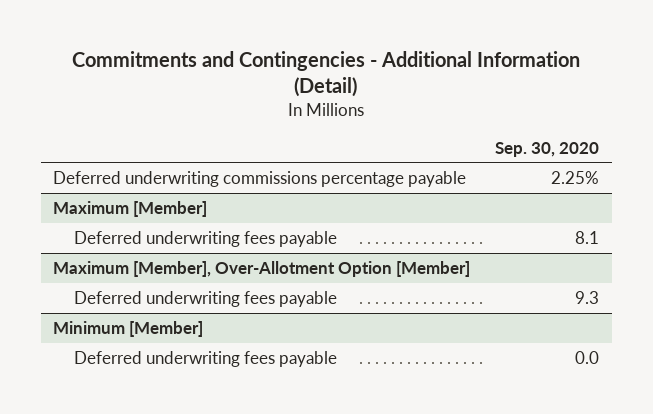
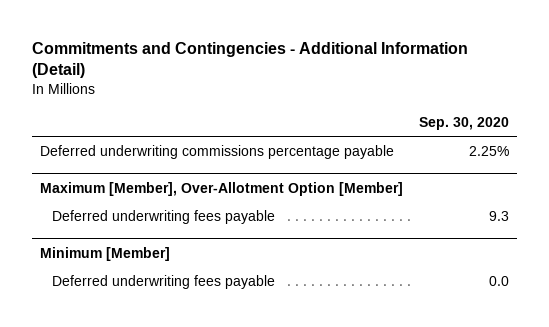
[53,200,208,217] Maximum [Member] -> none
[73,230,337,247] Deferred underwriting fees payable -> none

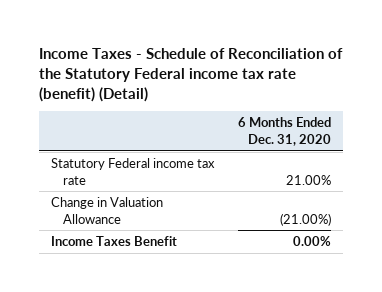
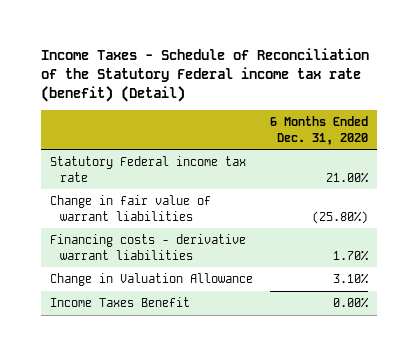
none -> [49,195,211,221] Change in fair value of warrant liabilities
none -> [49,234,246,260] Financing costs - derivative warrant liabilities
[280,212,332,226] (21.00%) -> [333,273,370,285] 3.10%

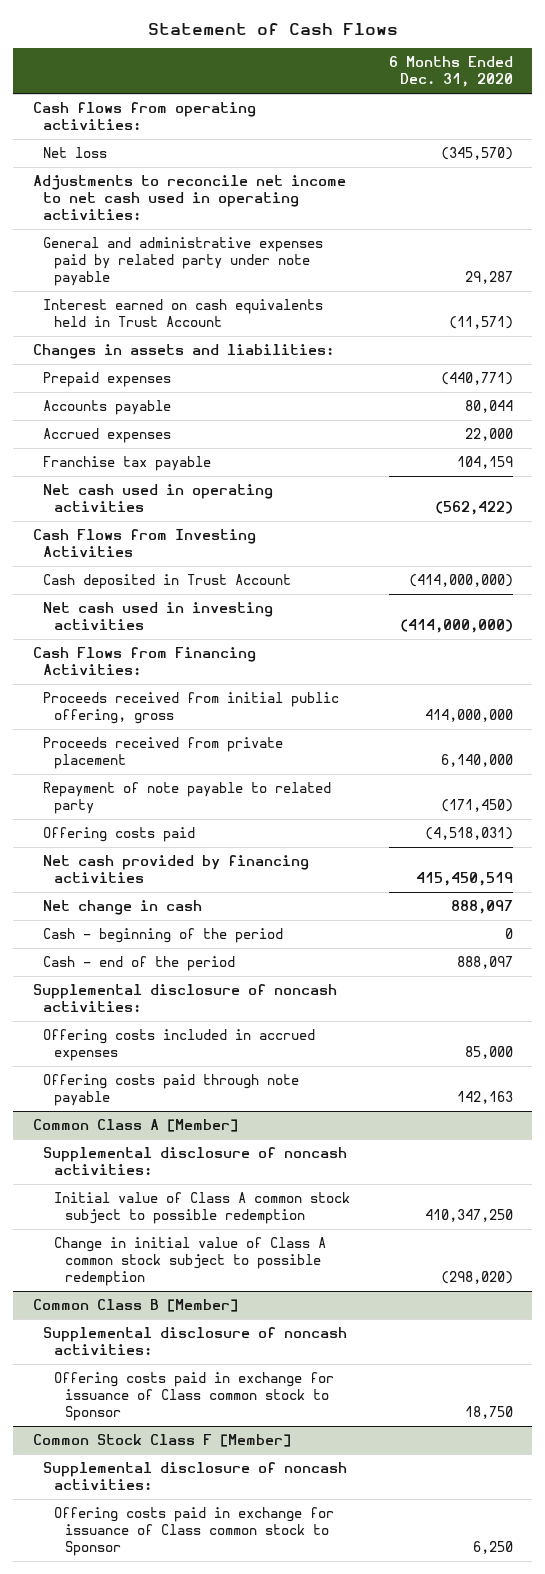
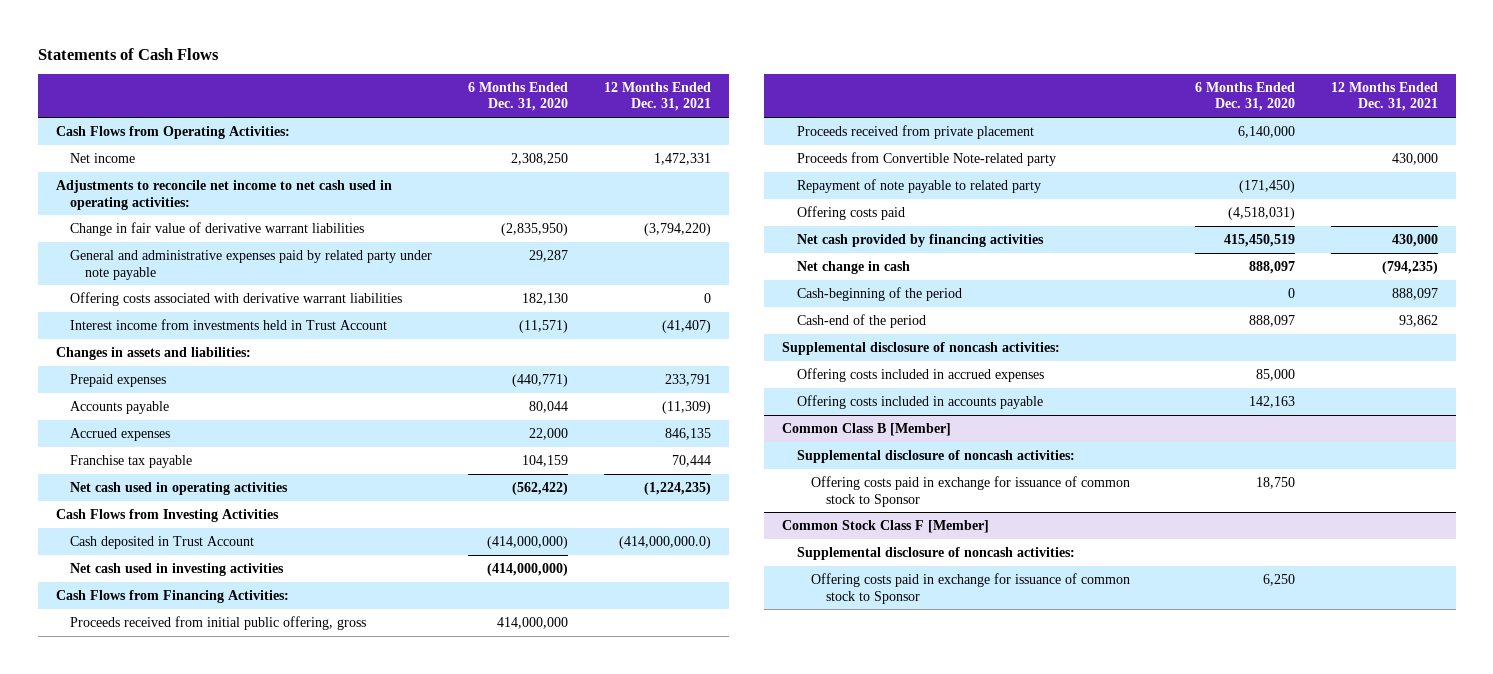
[147,22,398,35] Statement of Cash Flows -> [37,47,219,60] Statements of Cash Flows
none -> [603,81,711,112] 12 Months Ended Dec. 31, 2021
[32,102,256,131] Cash flows from operating activities: -> [55,125,290,139] Cash Flows from Operating Activities:
[43,147,108,159] Net loss -> [70,152,136,163] Net income
[440,147,513,161] (345,570) -> [511,152,569,165] 2,308,250
none -> [70,221,365,236] Change in fair value of derivative warrant liabilities
none -> [70,291,403,306] Offering costs associated with derivative warrant liabilities
[43,299,324,328] Interest earned on cash equivalents held in Trust Account -> [70,318,388,330] Interest income from investments held in Trust Account
none -> [796,151,1056,166] Proceeds from Convertible Note-related party
[43,928,284,944] Cash - beginning of the period -> [796,286,962,301] Cash-beginning of the period
[43,956,236,972] Cash - end of the period -> [796,313,926,328] Cash-end of the period
[32,1119,238,1133] Common Class A [Member] -> none
[43,1147,348,1176] Supplemental disclosure of noncash activities: -> none
[54,1192,351,1225] Initial value of Class A common stock subject to possible redemption -> none
[54,1237,327,1287] Change in initial value of Class A common stock subject to possible redemption -> none
[43,1074,300,1107] Offering costs paid through note payable -> [796,394,1043,409] Offering costs included in accounts payable
[54,1372,335,1422] Offering costs paid in exchange for issuance of Class common stock to Sponsor -> [811,475,1131,507] Offering costs paid in exchange for issuance of common stock to Sponsor
[54,1507,335,1557] Offering costs paid in exchange for issuance of Class common stock to Sponsor -> [811,572,1131,604] Offering costs paid in exchange for issuance of common stock to Sponsor

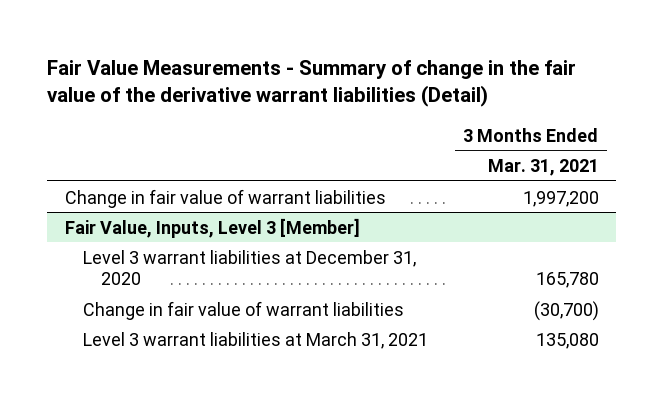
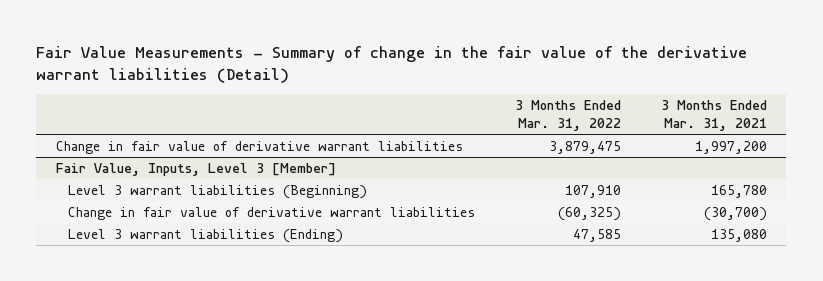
none -> [514,100,621,132] 3 Months Ended Mar. 31, 2022
[64,188,386,208] Change in fair value of warrant liabilities -> [56,140,464,154] Change in fair value of derivative warrant liabilities
[83,249,417,285] Level 3 warrant liabilities at December 31, 2020 -> [67,184,367,199] Level 3 warrant liabilities (Beginning)
[83,300,405,320] Change in fair value of warrant liabilities -> [67,206,475,220] Change in fair value of derivative warrant liabilities
[83,331,429,349] Level 3 warrant liabilities at March 31, 2021 -> [67,228,343,243] Level 3 warrant liabilities (Ending)

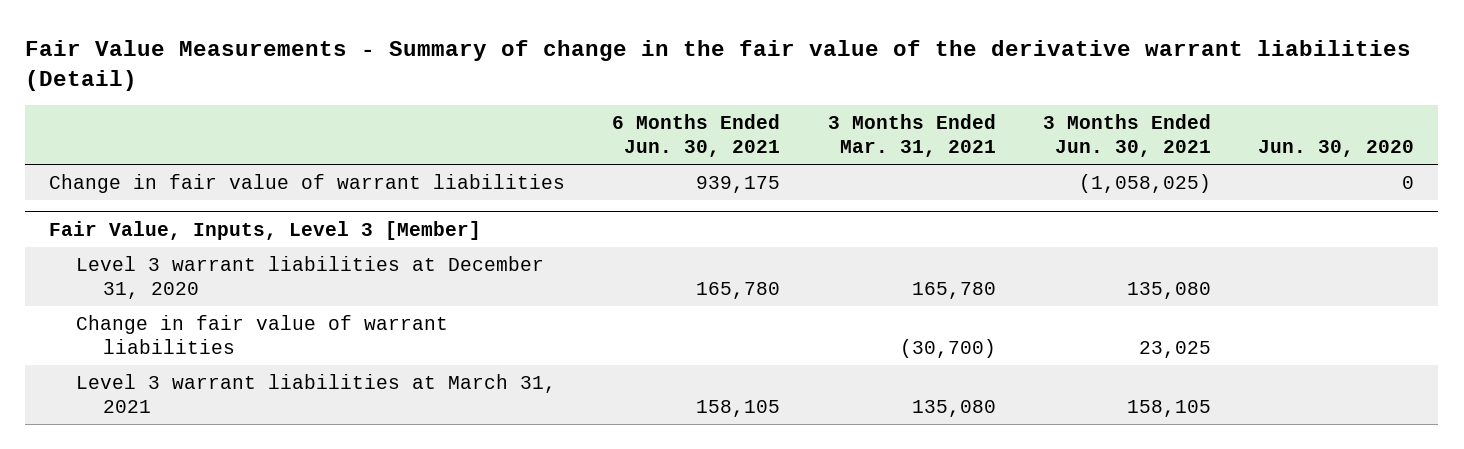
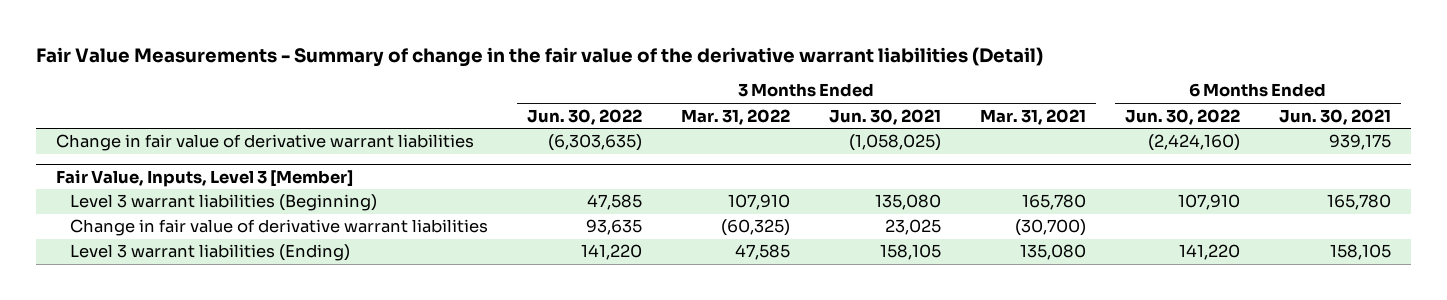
[1258,140,1415,158] Jun. 30, 2020 -> none
none -> [526,108,642,125] Jun. 30, 2022
none -> [680,108,790,125] Mar. 31, 2022
none -> [1125,108,1241,125] Jun. 30, 2022
[49,173,566,193] Change in fair value of warrant liabilities -> [56,134,475,152] Change in fair value of derivative warrant liabilities
[76,255,545,299] Level 3 warrant liabilities at December 31, 2020 -> [69,194,377,212] Level 3 warrant liabilities (Beginning)
[76,314,449,354] Change in fair value of warrant liabilities -> [69,219,488,237] Change in fair value of derivative warrant liabilities
[76,373,557,413] Level 3 warrant liabilities at March 31, 2021 -> [69,244,350,262] Level 3 warrant liabilities (Ending)

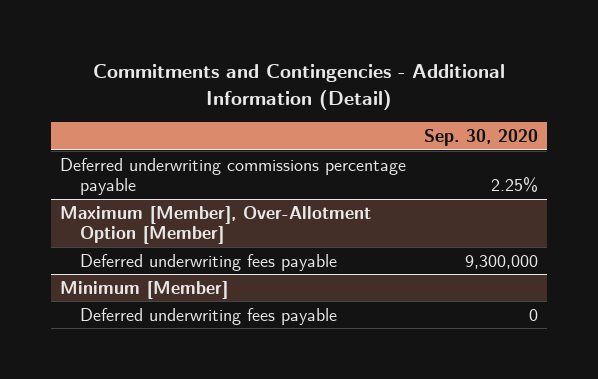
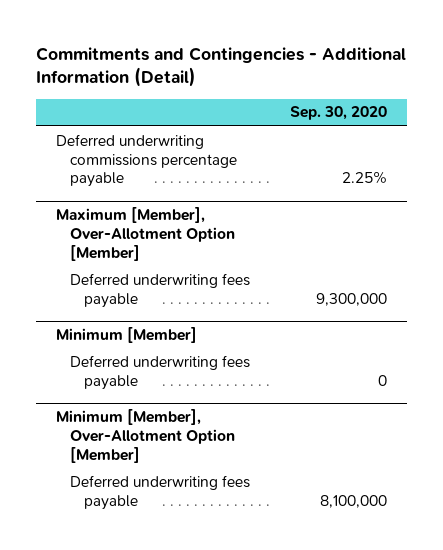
none -> [56,409,235,463] Minimum [Member], Over-Allotment Option [Member]
none -> [69,474,250,510] Deferred underwriting fees payable

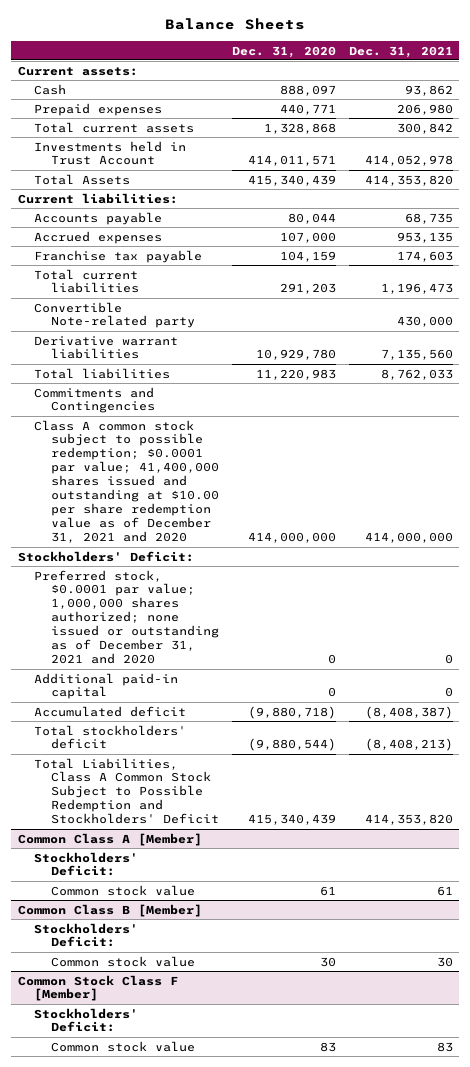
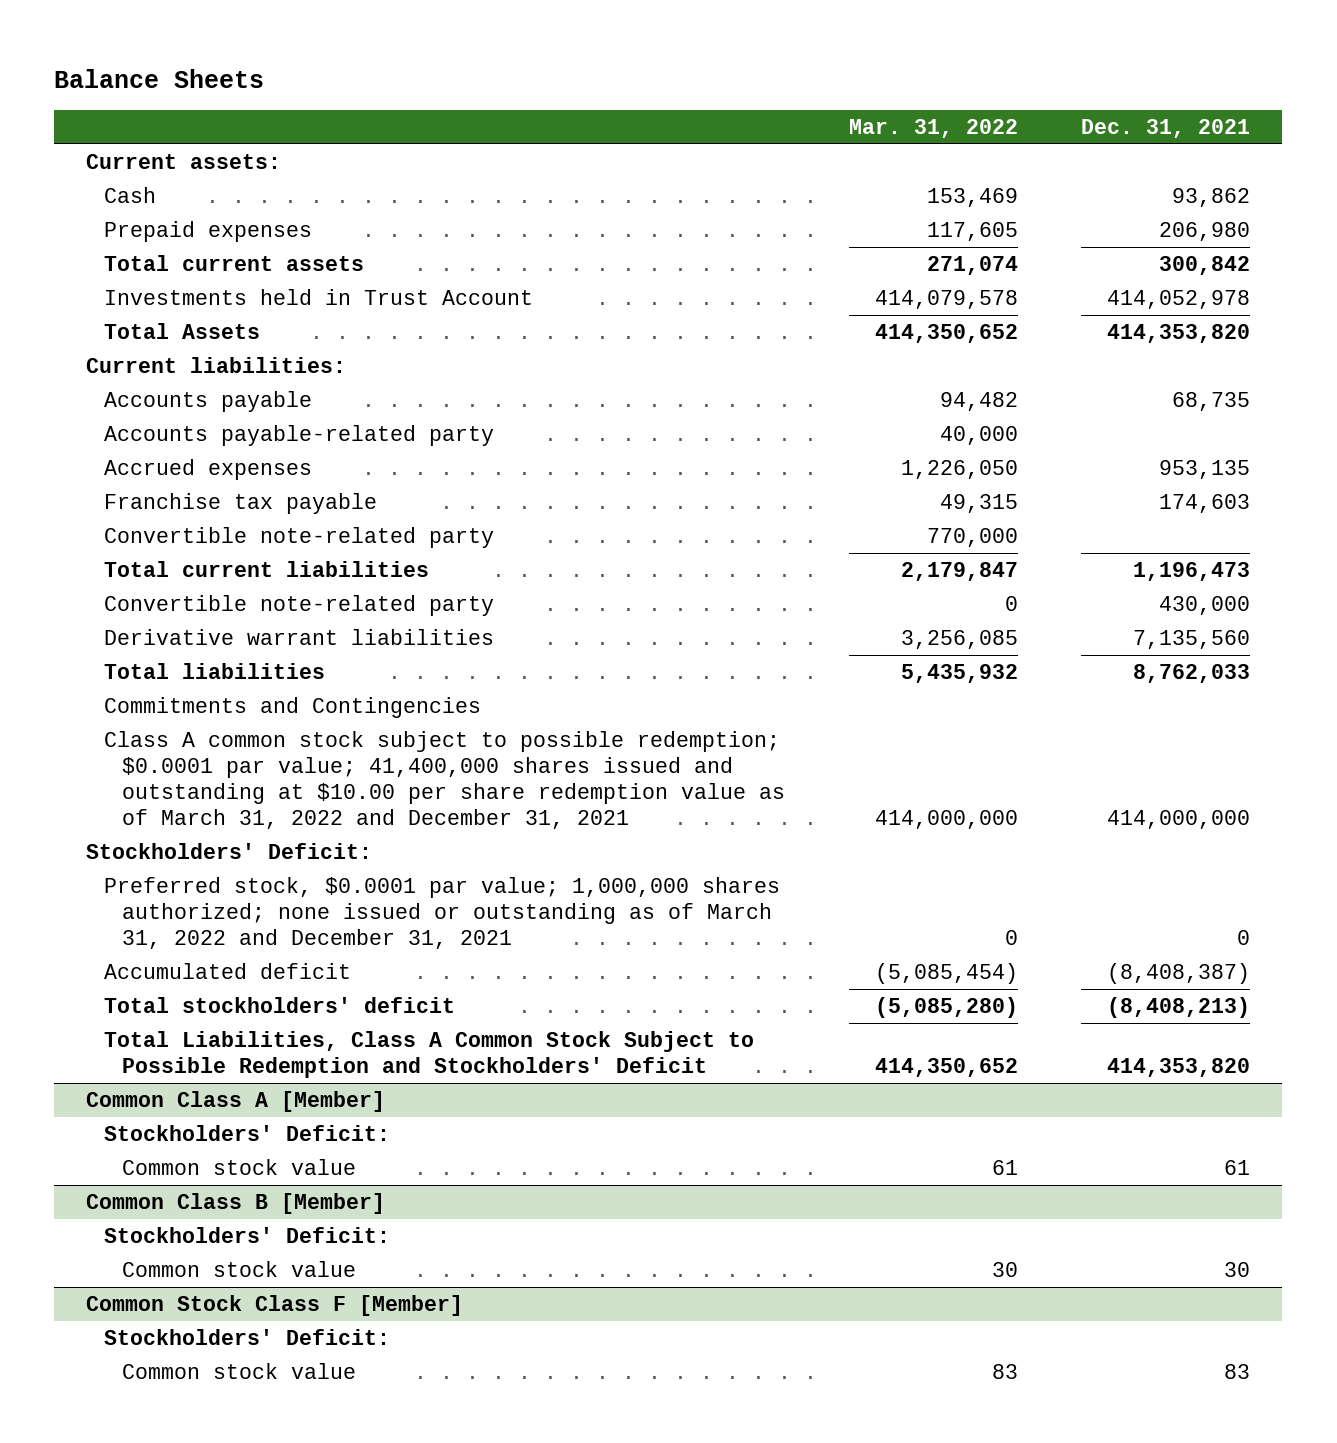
[231,45,336,58] Dec. 31, 2020 -> none
none -> [848,118,1018,138] Mar. 31, 2022
none -> [104,425,495,447] Accounts payable-related party
none -> [104,527,495,549] Convertible note-related party
[34,301,195,329] Convertible Note-related party -> [104,595,495,617] Convertible note-related party
[34,419,219,544] Class A common stock subject to possible redemption; $0.0001 par value; 41,400,000 shares issued and outstanding at $10.00 per share redemption value as of December 31, 2021 and 2020 -> [104,731,785,829] Class A common stock subject to possible redemption; $0.0001 par value; 41,400,000 shares issued and outstanding at $10.00 per share redemption value as of March 31, 2022 and December 31, 2021
[34,672,179,700] Additional paid-in capital -> none
[34,569,219,665] Preferred stock, $0.0001 par value; 1,000,000 shares authorized; none issued or outstanding as of December 31, 2021 and 2020 -> [104,877,781,949] Preferred stock, $0.0001 par value; 1,000,000 shares authorized; none issued or outstanding as of March 31, 2022 and December 31, 2021

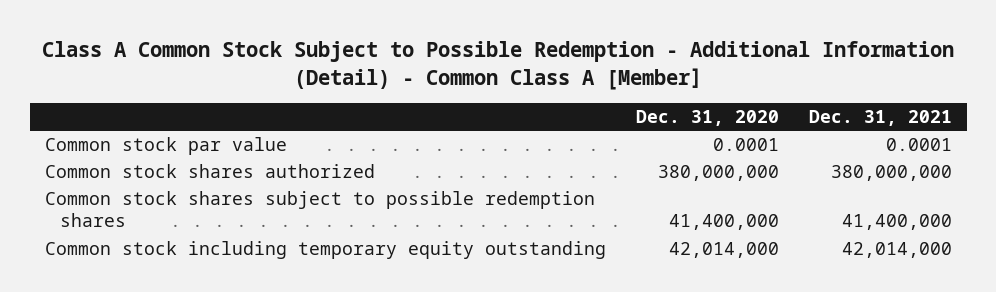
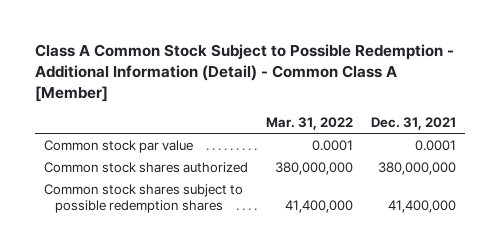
[635,109,779,126] Dec. 31, 2020 -> none
none -> [266,116,354,130] Mar. 31, 2022
[44,241,606,260] Common stock including temporary equity outstanding -> none

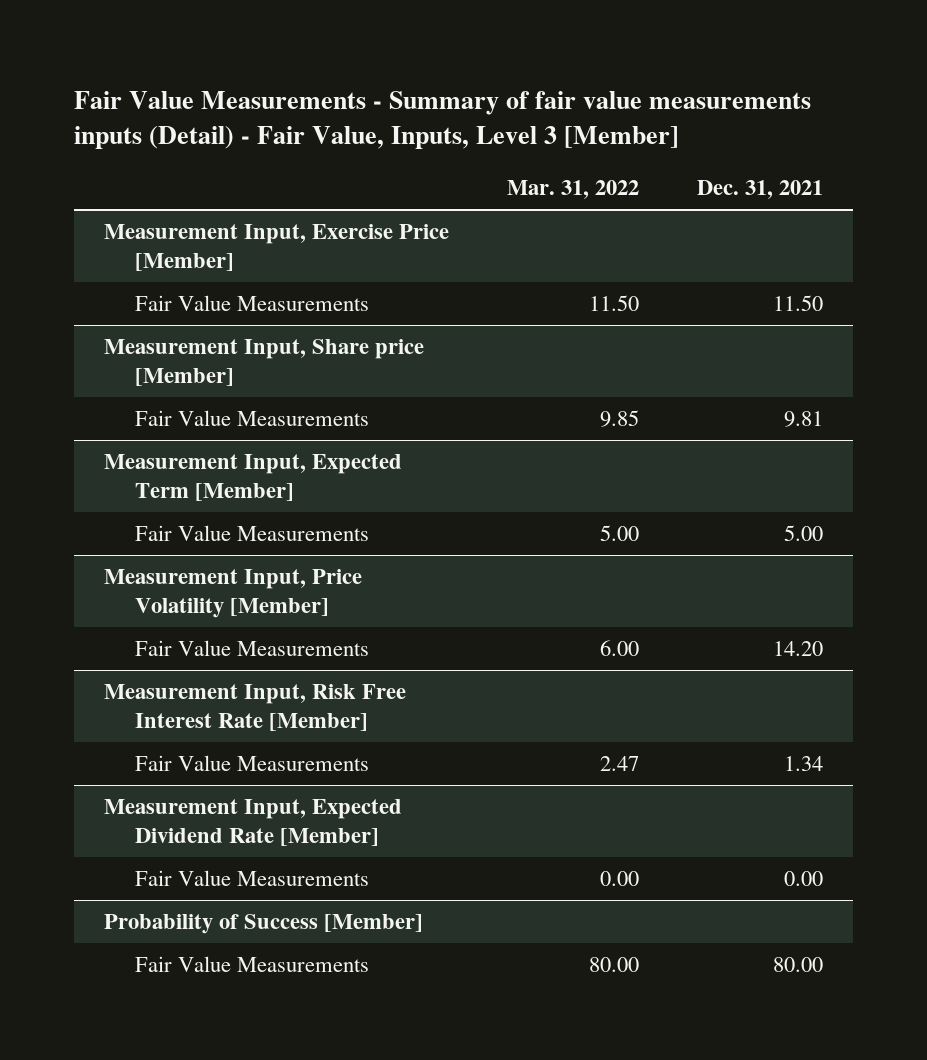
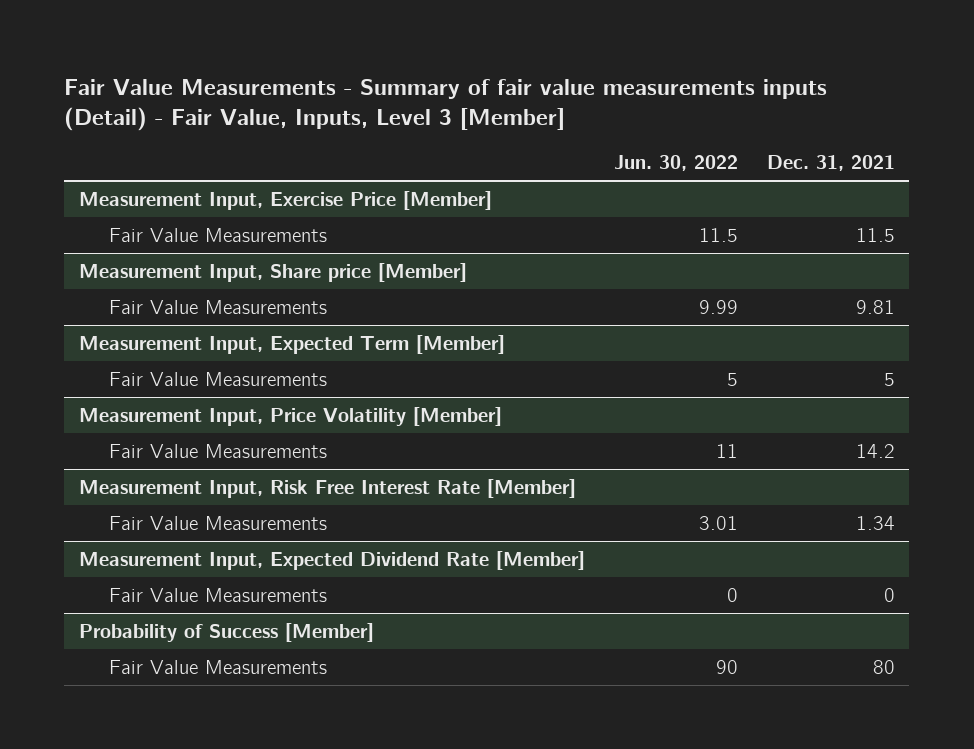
[506,180,639,200] Mar. 31, 2022 -> none
none -> [613,155,738,172] Jun. 30, 2022
[773,294,824,311] 11.50 -> [855,227,895,242] 11.5
[784,524,824,541] 5.00 -> [883,372,895,386] 5
[773,640,824,656] 14.20 -> [855,443,895,458] 14.2
[784,870,824,886] 0.00 -> [883,587,895,602] 0
[773,956,824,972] 80.00 -> [872,659,895,674] 80

